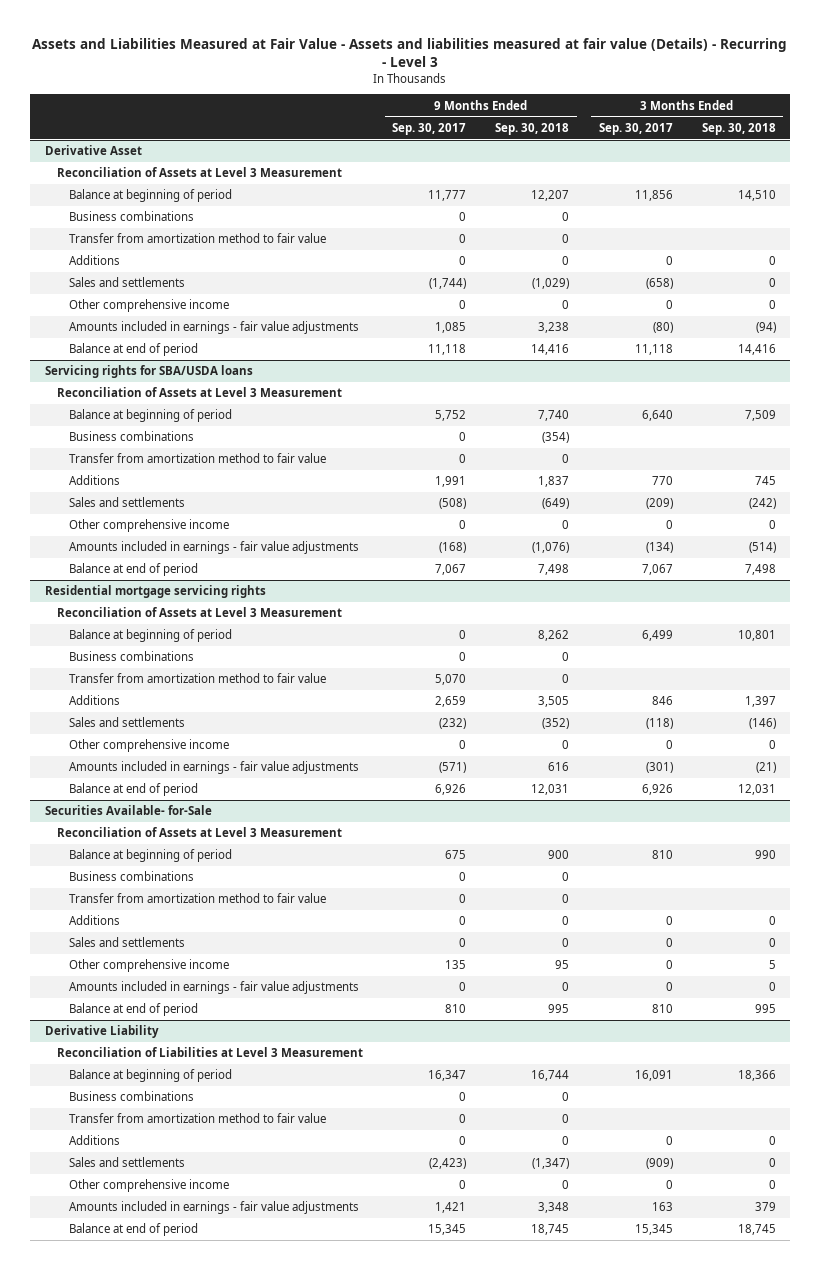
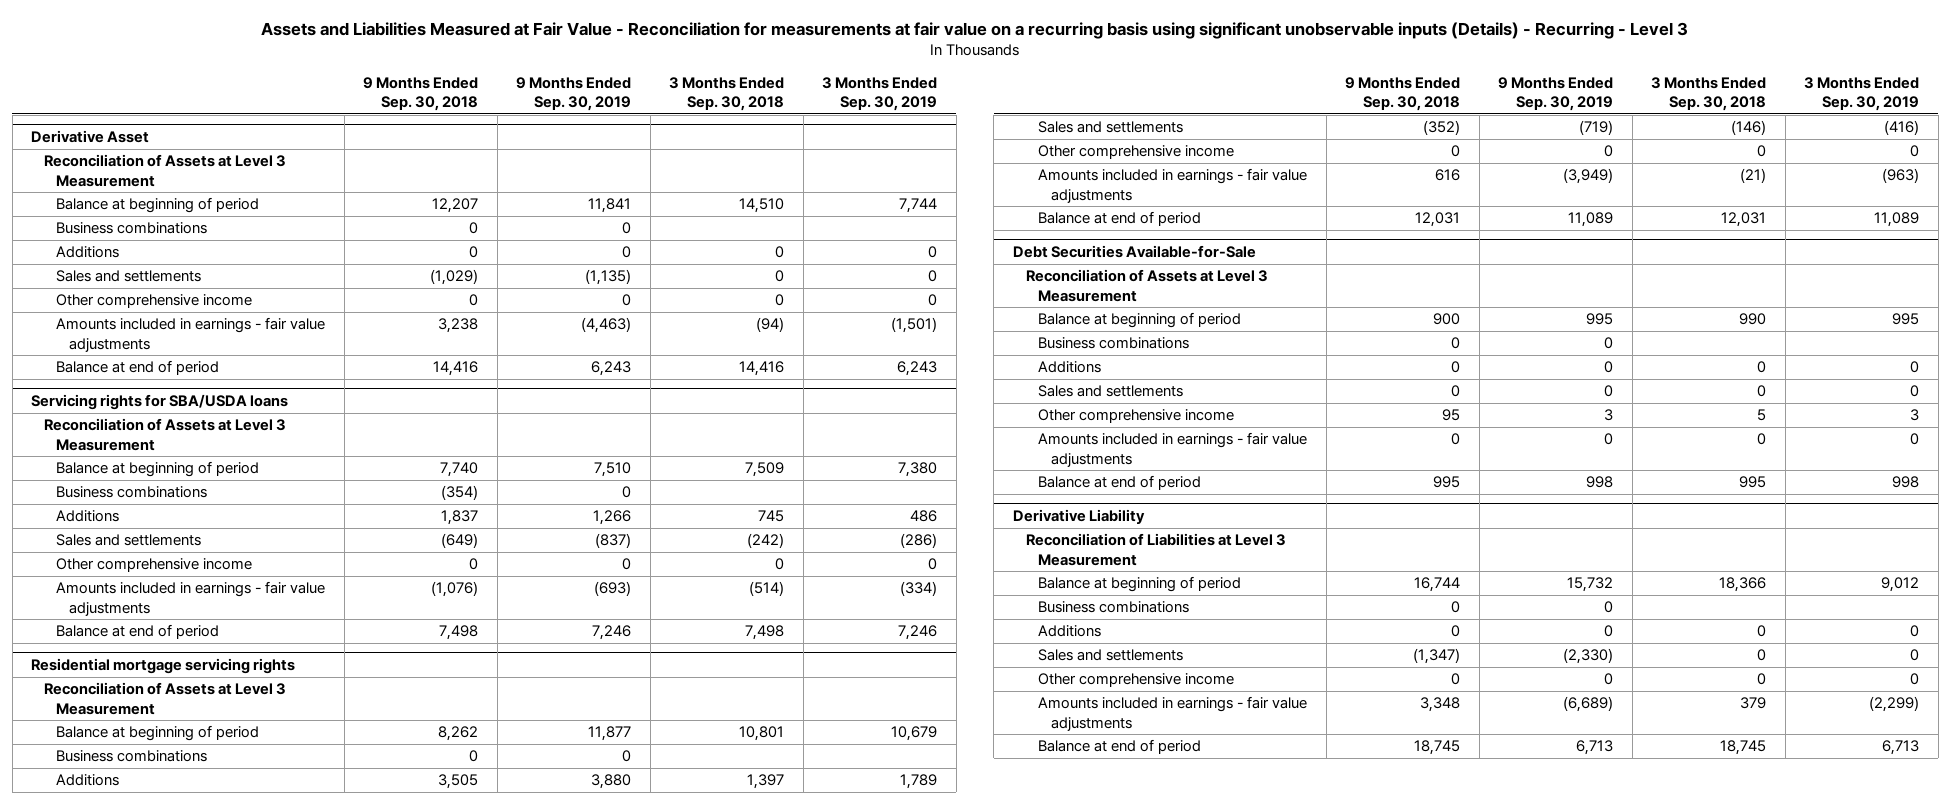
[32,37,788,67] Assets and Liabilities Measured at Fair Value - Assets and liabilities measured at fair value (Details) - Recurring - Level 3 -> [261,22,1689,40] Assets and Liabilities Measured at Fair Value - Reconciliation for measurements at fair value on a recurring basis using significant unobservable inputs (Details) - Recurring - Level 3
[392,122,467,135] Sep. 30, 2017 -> none
[598,122,673,135] Sep. 30, 2017 -> none
none -> [516,76,632,112] 9 Months Ended Sep. 30, 2019
none -> [822,76,938,112] 3 Months Ended Sep. 30, 2019
[69,233,327,244] Transfer from amortization method to fair value -> none
[69,453,327,464] Transfer from amortization method to fair value -> none
[69,673,327,684] Transfer from amortization method to fair value -> none
[44,805,212,816] Securities Available- for-Sale -> [1012,245,1256,259] Debt Securities Available-for-Sale
[69,893,327,904] Transfer from amortization method to fair value -> none
[69,1113,327,1124] Transfer from amortization method to fair value -> none

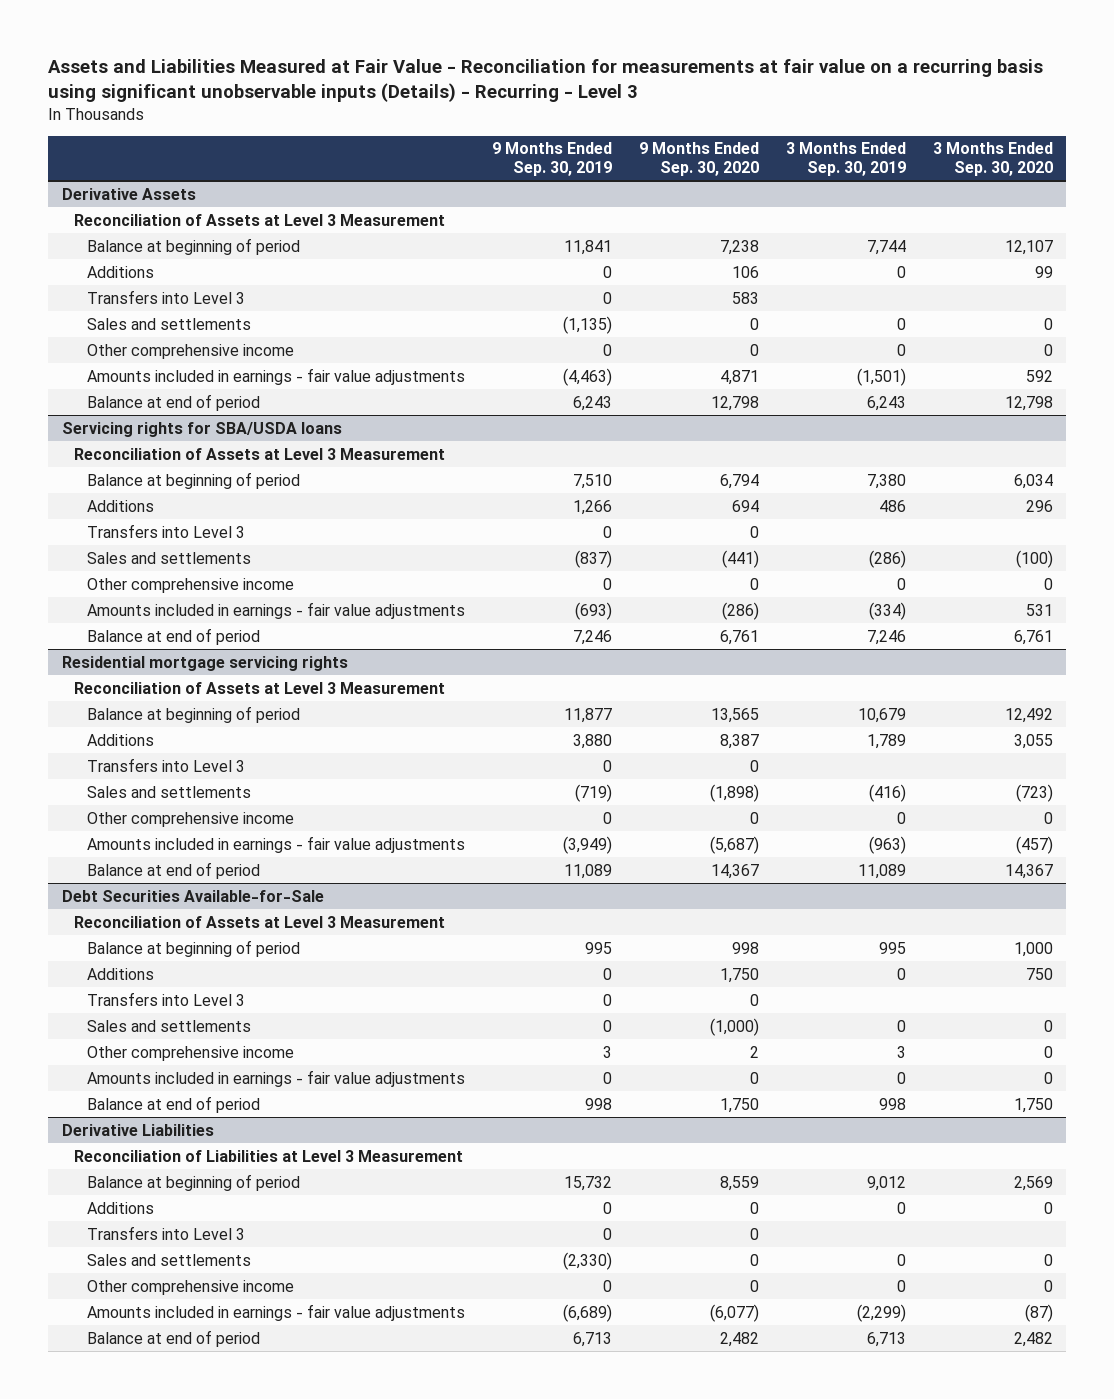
[363,76,479,112] 9 Months Ended Sep. 30, 2018 -> none
[669,76,785,112] 3 Months Ended Sep. 30, 2018 -> none
none -> [638,142,759,177] 9 Months Ended Sep. 30, 2020
none -> [932,142,1053,177] 3 Months Ended Sep. 30, 2020
[31,130,150,144] Derivative Asset -> [61,187,196,200] Derivative Assets
[56,222,208,235] Business combinations -> none
none -> [86,289,245,304] Transfers into Level 3
[56,486,208,499] Business combinations -> none
none -> [86,523,245,538] Transfers into Level 3
[56,750,208,763] Business combinations -> none
none -> [86,757,245,772] Transfers into Level 3
[1038,337,1190,350] Business combinations -> none
none -> [86,991,245,1006] Transfers into Level 3
[1012,509,1145,525] Derivative Liability -> [61,1123,214,1136] Derivative Liabilities
[1038,601,1190,614] Business combinations -> none
none -> [86,1225,245,1240] Transfers into Level 3

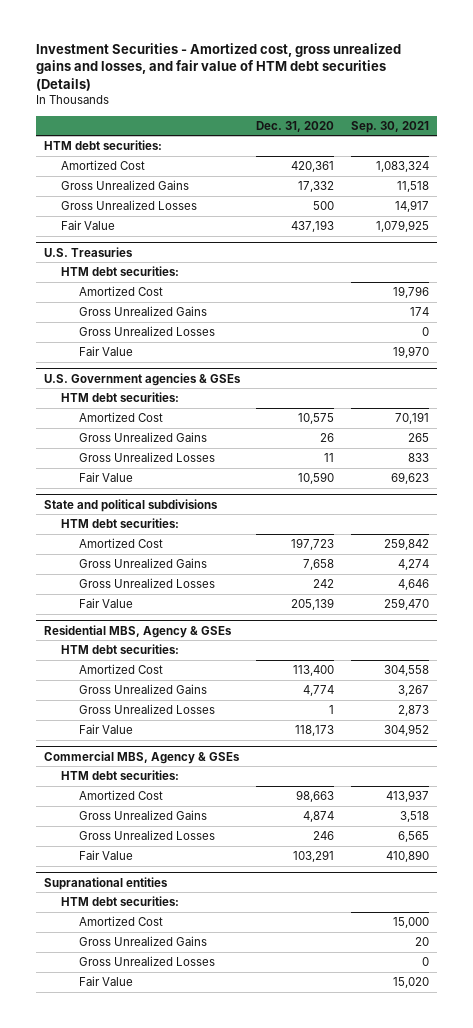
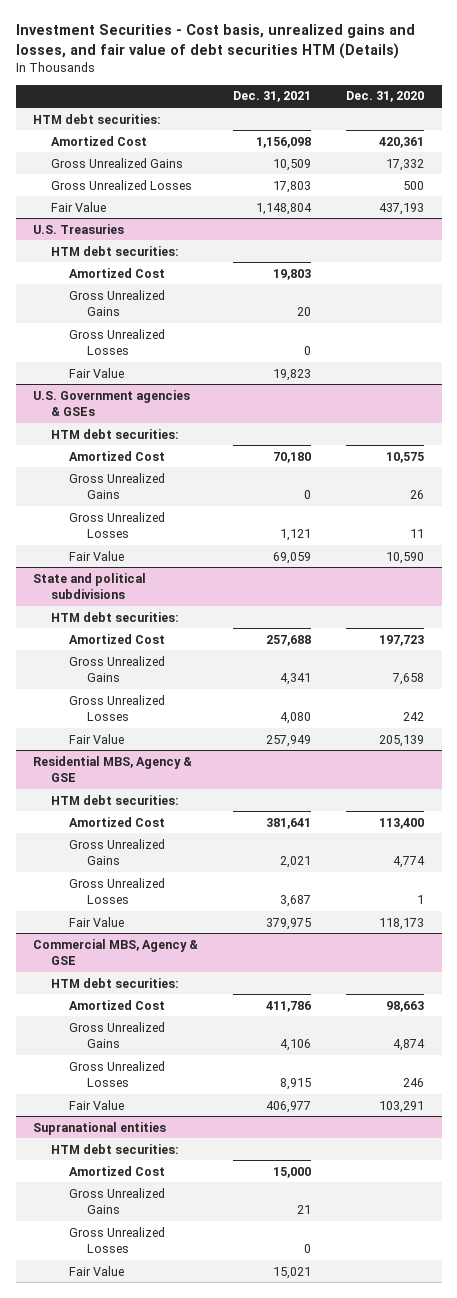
[35,42,401,92] Investment Securities - Amortized cost, gross unrealized gains and losses, and fair value of HTM debt securities (Details) -> [15,24,415,59] Investment Securities - Cost basis, unrealized gains and losses, and fair value of debt securities HTM (Details)
[350,120,429,133] Sep. 30, 2021 -> none
none -> [233,91,312,103] Dec. 31, 2021
[44,624,233,638] Residential MBS, Agency & GSEs -> [33,755,193,783] Residential MBS, Agency & GSE
[44,750,241,764] Commercial MBS, Agency & GSEs -> [33,938,199,966] Commercial MBS, Agency & GSE

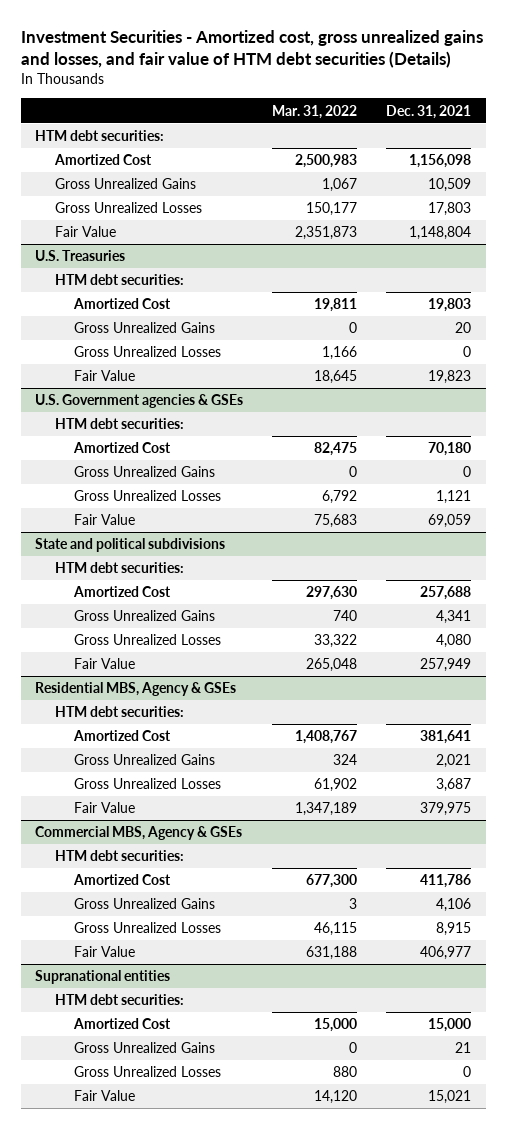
[15,24,415,59] Investment Securities - Cost basis, unrealized gains and losses, and fair value of debt securities HTM (Details) -> [20,30,483,69] Investment Securities - Amortized cost, gross unrealized gains and losses, and fair value of HTM debt securities (Details)
[346,91,425,103] Dec. 31, 2020 -> none
none -> [272,104,358,119] Mar. 31, 2022
[33,755,193,783] Residential MBS, Agency & GSE -> [35,682,237,697] Residential MBS, Agency & GSEs
[33,938,199,966] Commercial MBS, Agency & GSE -> [35,826,243,841] Commercial MBS, Agency & GSEs

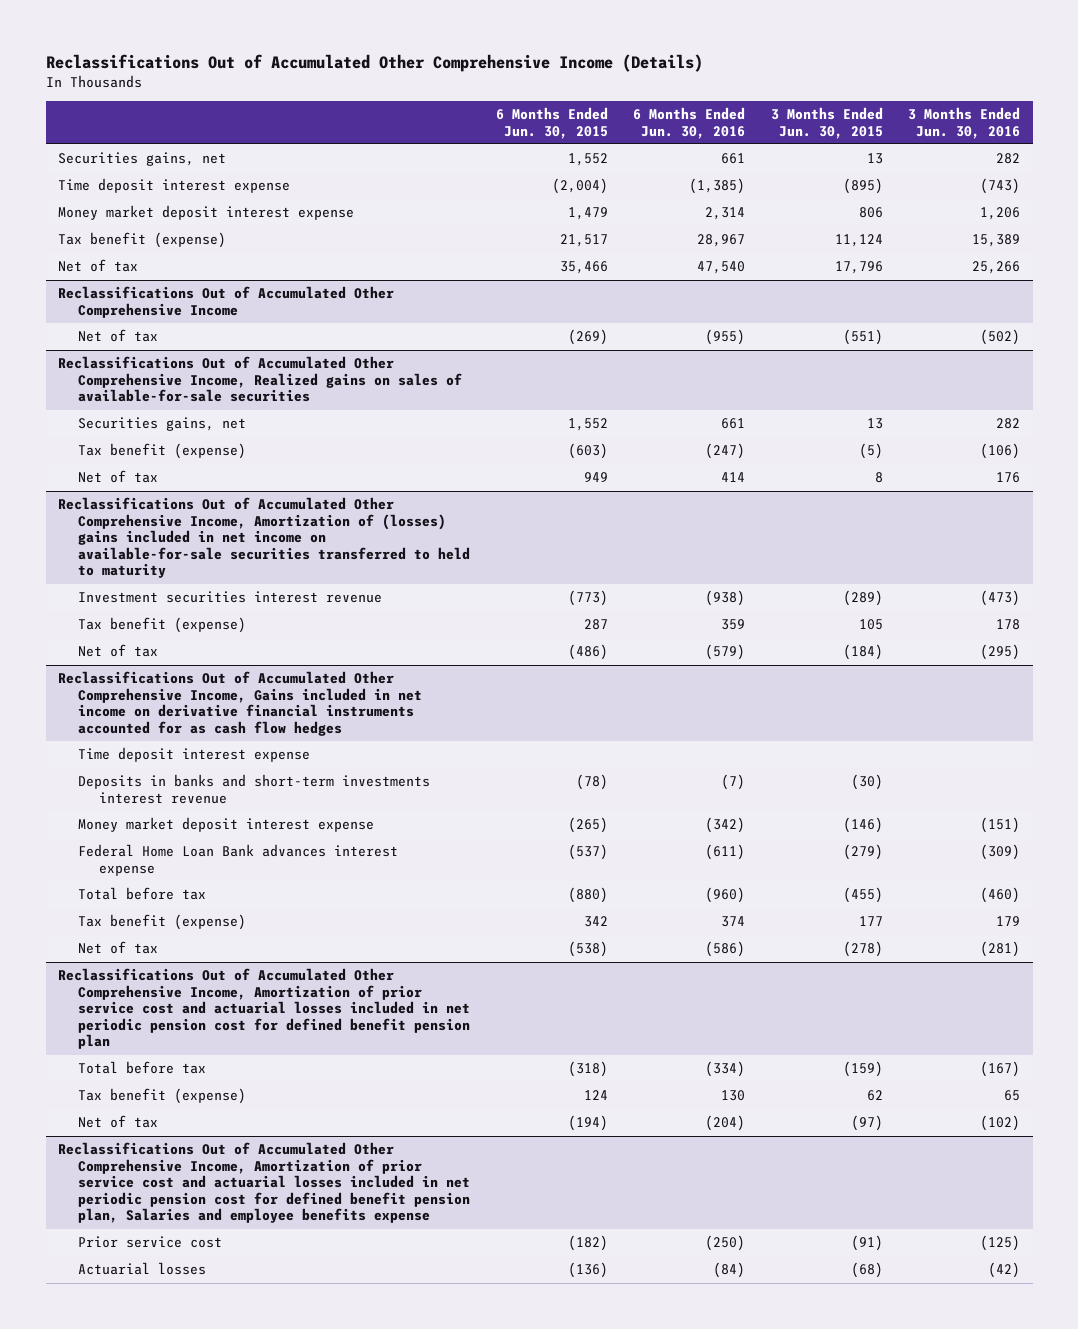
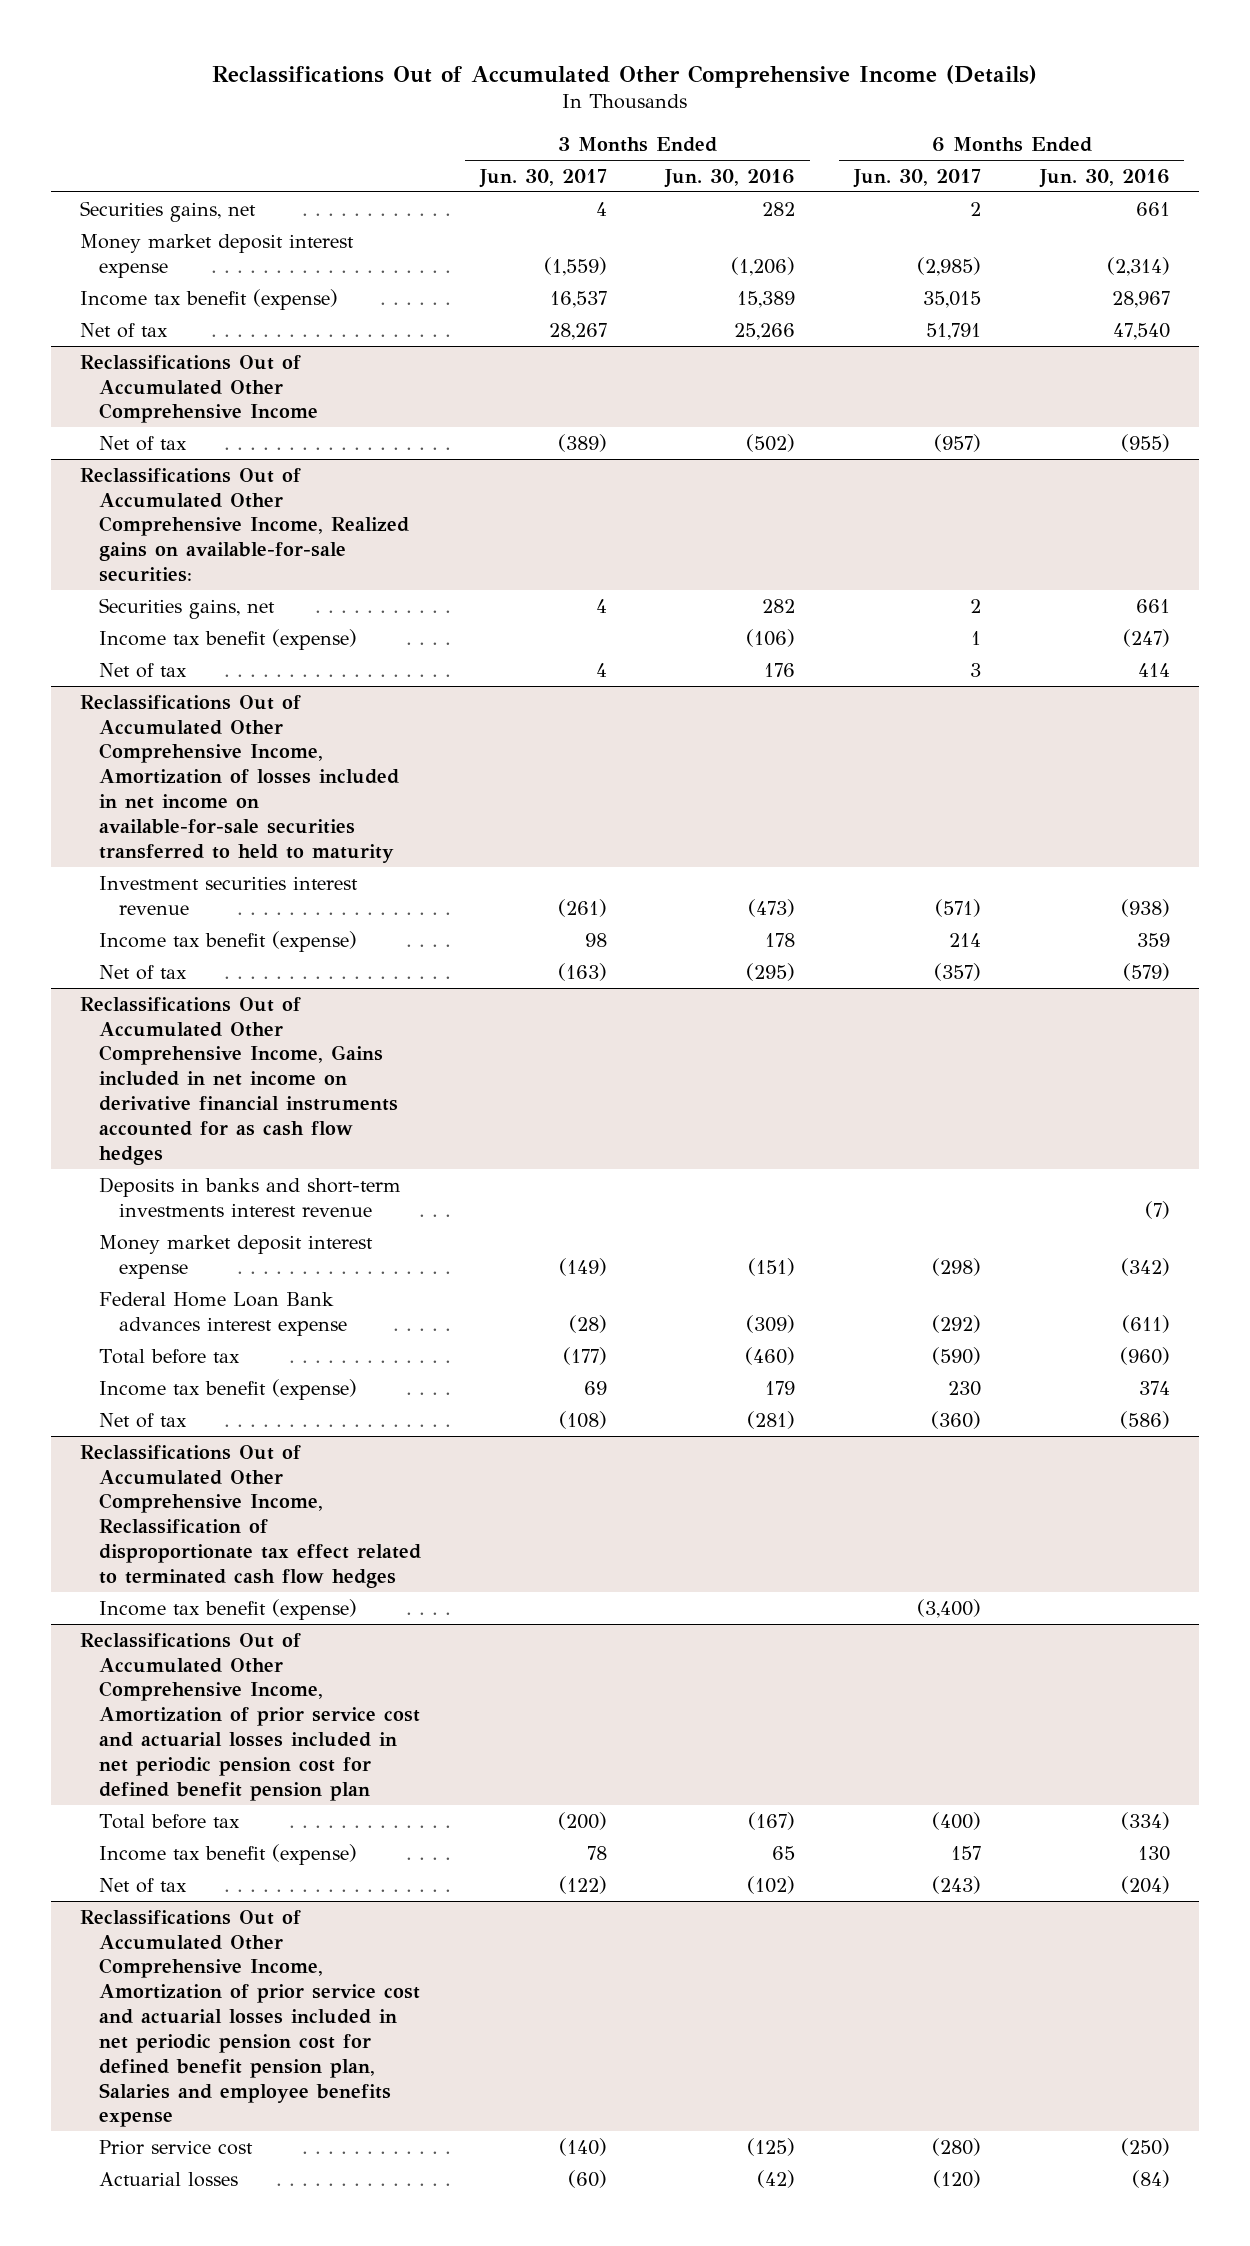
[495,107,608,139] 6 Months Ended Jun. 30, 2015 -> none
[770,107,883,139] 3 Months Ended Jun. 30, 2015 -> none
none -> [478,168,607,188] Jun. 30, 2017
none -> [853,168,982,188] Jun. 30, 2017
[58,178,291,194] Time deposit interest expense -> none
[705,207,746,221] 2,314 -> [1106,256,1170,276] (2,314)
[979,207,1020,221] 1,206 -> [731,256,796,276] (1,206)
[58,232,227,249] Tax benefit (expense) -> [80,288,339,310] Income tax benefit (expense)
[58,356,463,403] Reclassifications Out of Accumulated Other Comprehensive Income, Realized gains on sales of available-for-sale securities -> [80,467,410,583] Reclassifications Out of Accumulated Other Comprehensive Income, Realized gains on available-for-sale securities:
[78,443,247,460] Tax benefit (expense) -> [99,628,358,650] Income tax benefit (expense)
[58,497,471,579] Reclassifications Out of Accumulated Other Comprehensive Income, Amortization of (losses) gains included in net income on available-for-sale securities transferred to held to maturity -> [80,694,400,863] Reclassifications Out of Accumulated Other Comprehensive Income, Amortization of losses included in net income on available-for-sale securities transferred to held to maturity
[78,617,247,634] Tax benefit (expense) -> [99,930,358,952] Income tax benefit (expense)
[78,747,311,763] Time deposit interest expense -> none
[78,914,247,931] Tax benefit (expense) -> [99,1378,358,1400] Income tax benefit (expense)
none -> [80,1444,422,1588] Reclassifications Out of Accumulated Other Comprehensive Income, Reclassification of disproportionate tax effect related to terminated cash flow hedges
none -> [99,1598,358,1620] Income tax benefit (expense)
[78,1088,247,1105] Tax benefit (expense) -> [99,1843,358,1865] Income tax benefit (expense)

